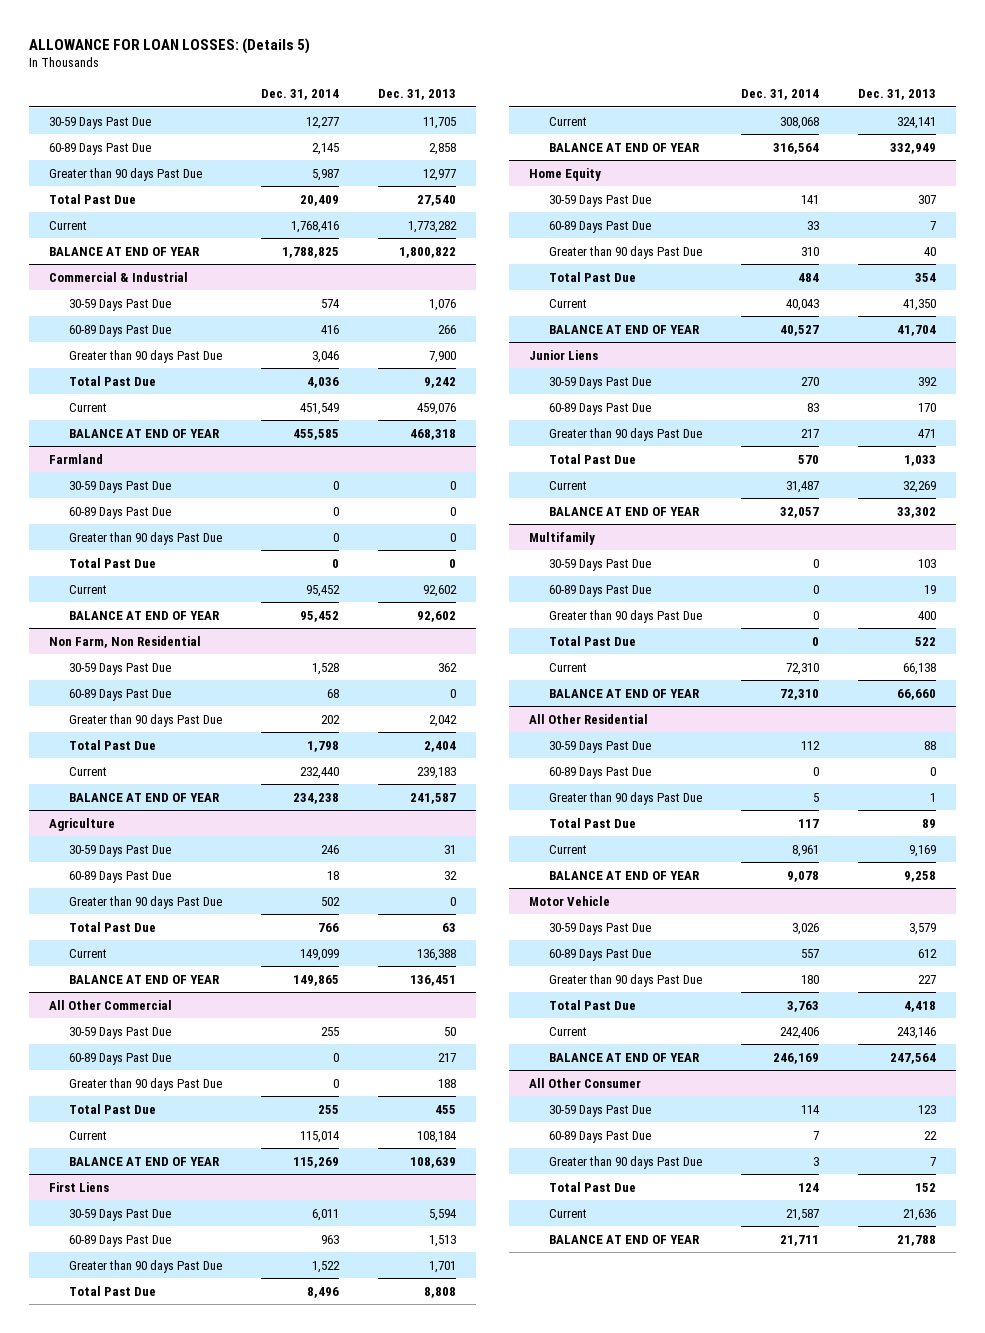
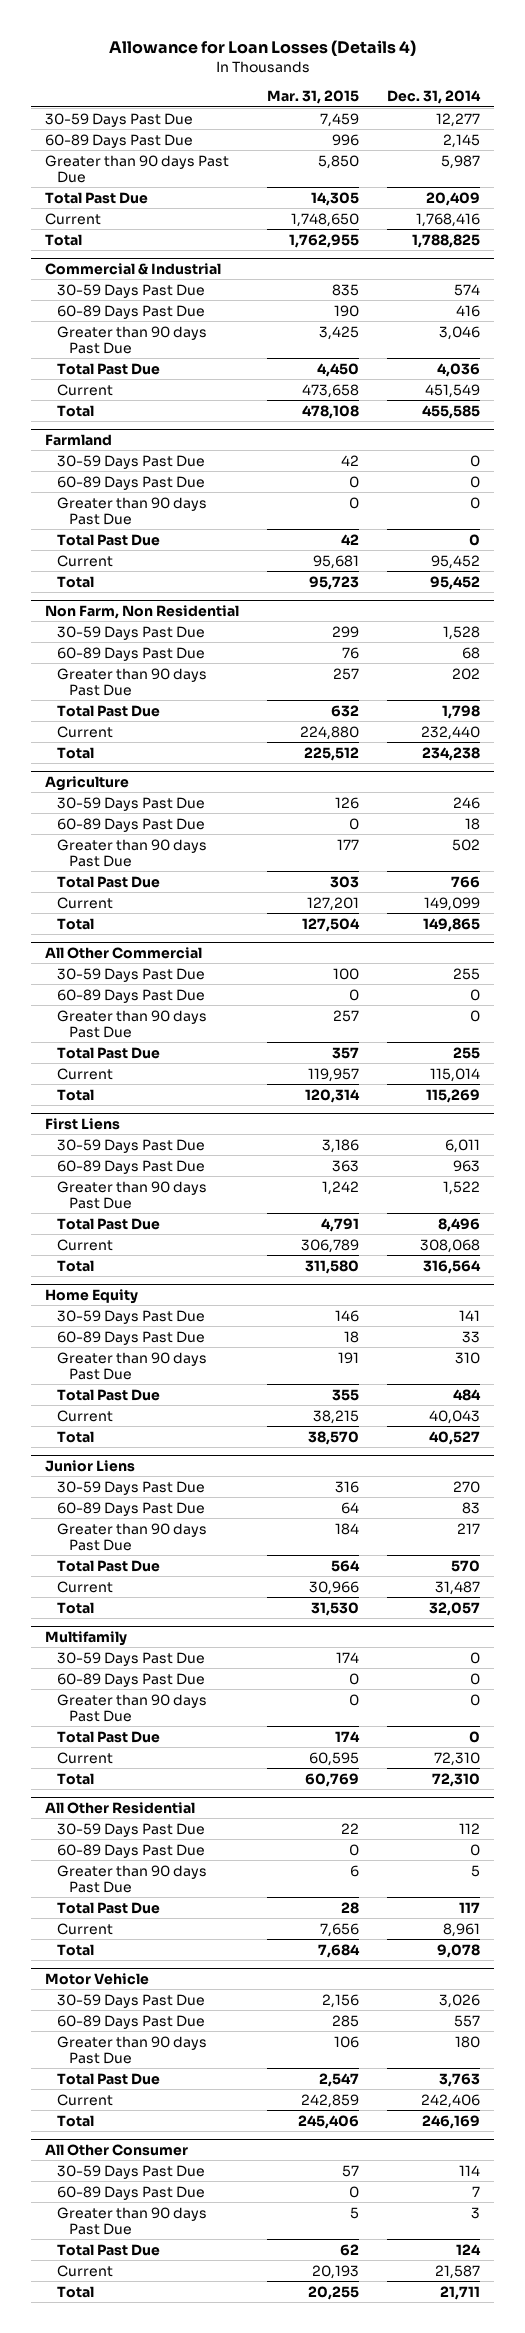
[28,37,310,54] ALLOWANCE FOR LOAN LOSSES: (Details 5) -> [108,39,416,56] Allowance for Loan Losses (Details 4)
[378,89,457,101] Dec. 31, 2013 -> none
none -> [267,90,360,105] Mar. 31, 2015
[48,246,200,256] BALANCE AT END OF YEAR -> [45,233,83,246] Total
[68,428,220,438] BALANCE AT END OF YEAR -> [57,404,95,417] Total
[68,610,220,620] BALANCE AT END OF YEAR -> [57,575,95,588] Total
[68,792,220,802] BALANCE AT END OF YEAR -> [57,746,95,759] Total
[68,974,220,984] BALANCE AT END OF YEAR -> [57,917,95,930] Total
[68,1156,220,1166] BALANCE AT END OF YEAR -> [57,1088,95,1101] Total
[548,142,700,152] BALANCE AT END OF YEAR -> [57,1259,95,1272] Total
[548,324,700,334] BALANCE AT END OF YEAR -> [57,1430,95,1443] Total
[548,506,700,516] BALANCE AT END OF YEAR -> [57,1601,95,1614] Total
[548,688,700,698] BALANCE AT END OF YEAR -> [57,1772,95,1785] Total
[548,870,700,880] BALANCE AT END OF YEAR -> [57,1943,95,1956] Total
[548,1052,700,1062] BALANCE AT END OF YEAR -> [57,2114,95,2127] Total
[548,1234,700,1244] BALANCE AT END OF YEAR -> [57,2285,95,2298] Total

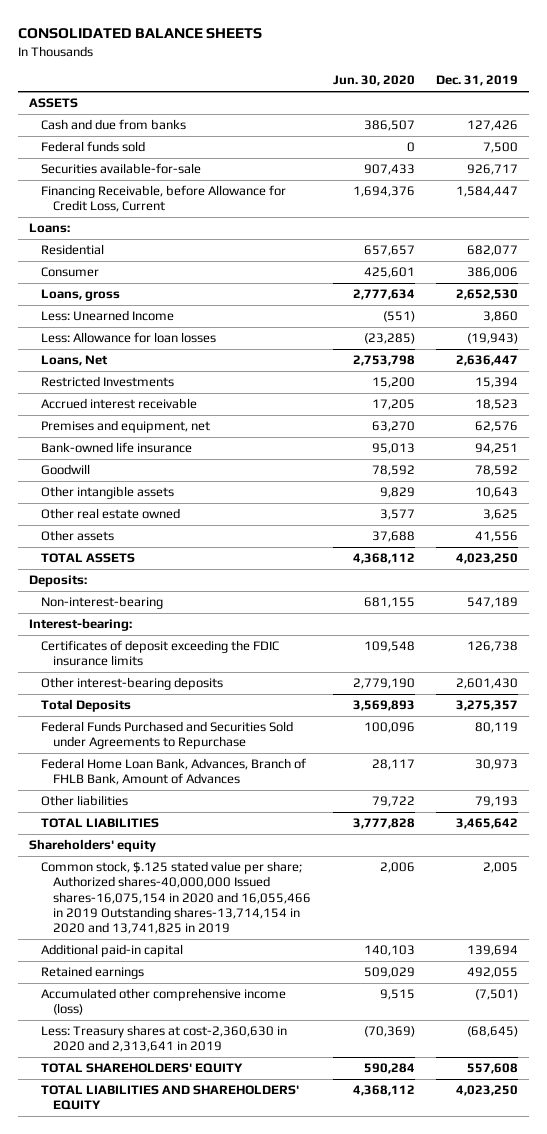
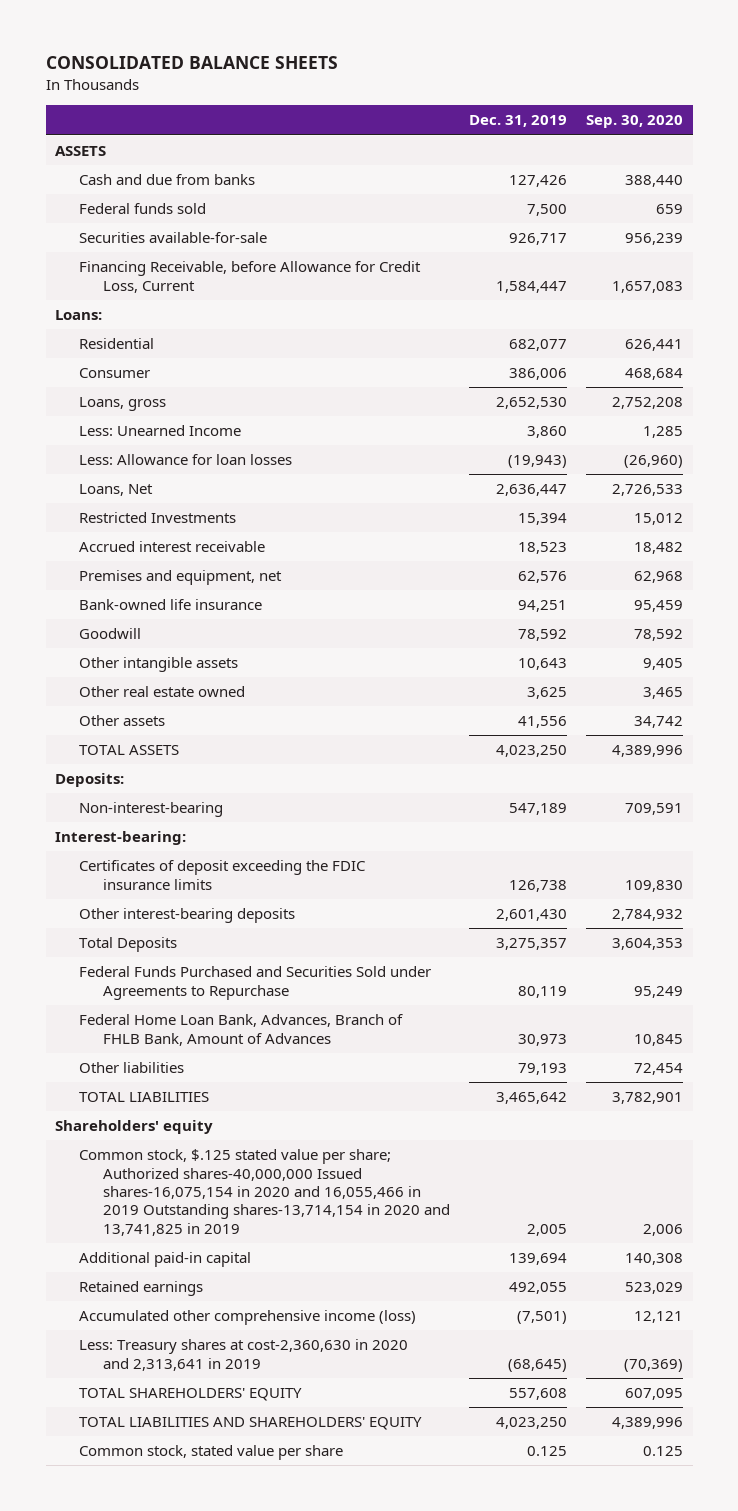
[332,75,415,87] Jun. 30, 2020 -> none
none -> [585,115,683,129] Sep. 30, 2020
none -> [78,1445,343,1461] Common stock, stated value per share

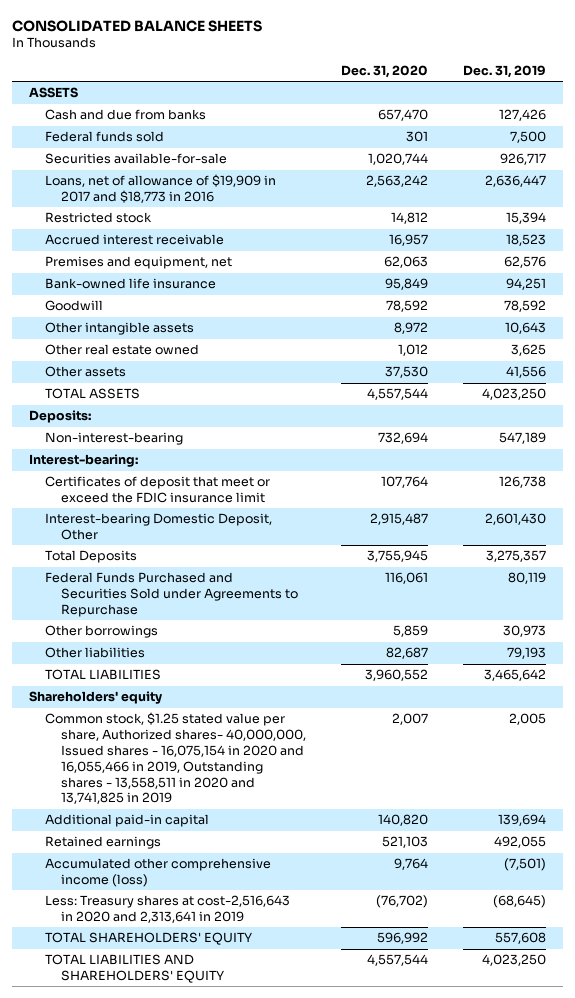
[585,115,683,129] Sep. 30, 2020 -> none
none -> [340,64,428,78] Dec. 31, 2020
[78,261,421,293] Financing Receivable, before Allowance for Credit Loss, Current -> none
[55,310,103,321] Loans: -> none
[78,338,154,350] Residential -> none
[78,368,150,379] Consumer -> none
[78,397,166,412] Loans, gross -> none
[78,425,241,437] Less: Unearned Income -> none
[78,454,292,466] Less: Allowance for loan losses -> none
[78,484,153,497] Loans, Net -> [45,174,277,204] Loans, net of allowance of $19,909 in 2017 and $18,773 in 2016
[78,512,236,524] Restricted Investments -> [45,212,153,224] Restricted stock
[78,860,366,890] Certificates of deposit exceeding the FDIC insurance limits -> [45,476,271,504] Certificates of deposit that meet or exceed the FDIC insurance limit
[78,908,295,924] Other interest-bearing deposits -> [45,513,273,541] Interest-bearing Domestic Deposit, Other
[78,1014,403,1046] Federal Home Loan Bank, Advances, Branch of FHLB Bank, Amount of Advances -> [45,625,159,639] Other borrowings
[78,1149,450,1236] Common stock, $.125 stated value per share; Authorized shares-40,000,000 Issued shares-16,075,154 in 2020 and 16,055,466 in 2019 Outstanding shares-13,714,154 in 2020 and 13,741,825 in 2019 -> [45,712,307,805] Common stock, $1.25 stated value per share, Authorized shares- 40,000,000, Issued shares - 16,075,154 in 2020 and 16,055,466 in 2019, Outstanding shares - 13,558,511 in 2020 and 13,741,825 in 2019
[78,1339,408,1371] Less: Treasury shares at cost-2,360,630 in 2020 and 2,313,641 in 2019 -> [45,895,291,924] Less: Treasury shares at cost-2,516,643 in 2020 and 2,313,641 in 2019
[78,1445,343,1461] Common stock, stated value per share -> none

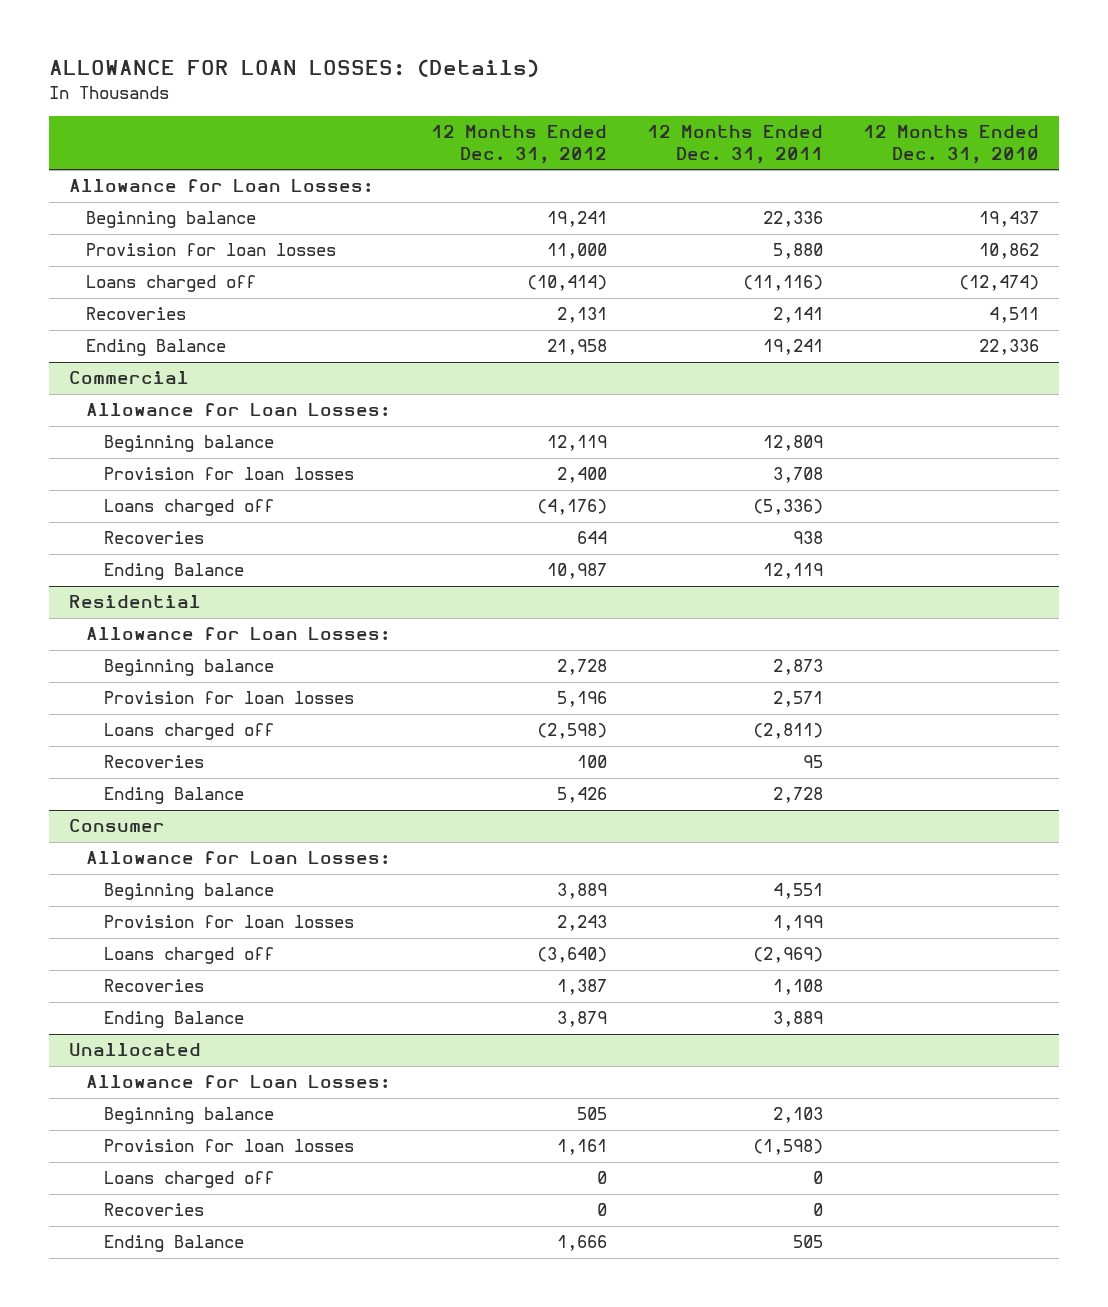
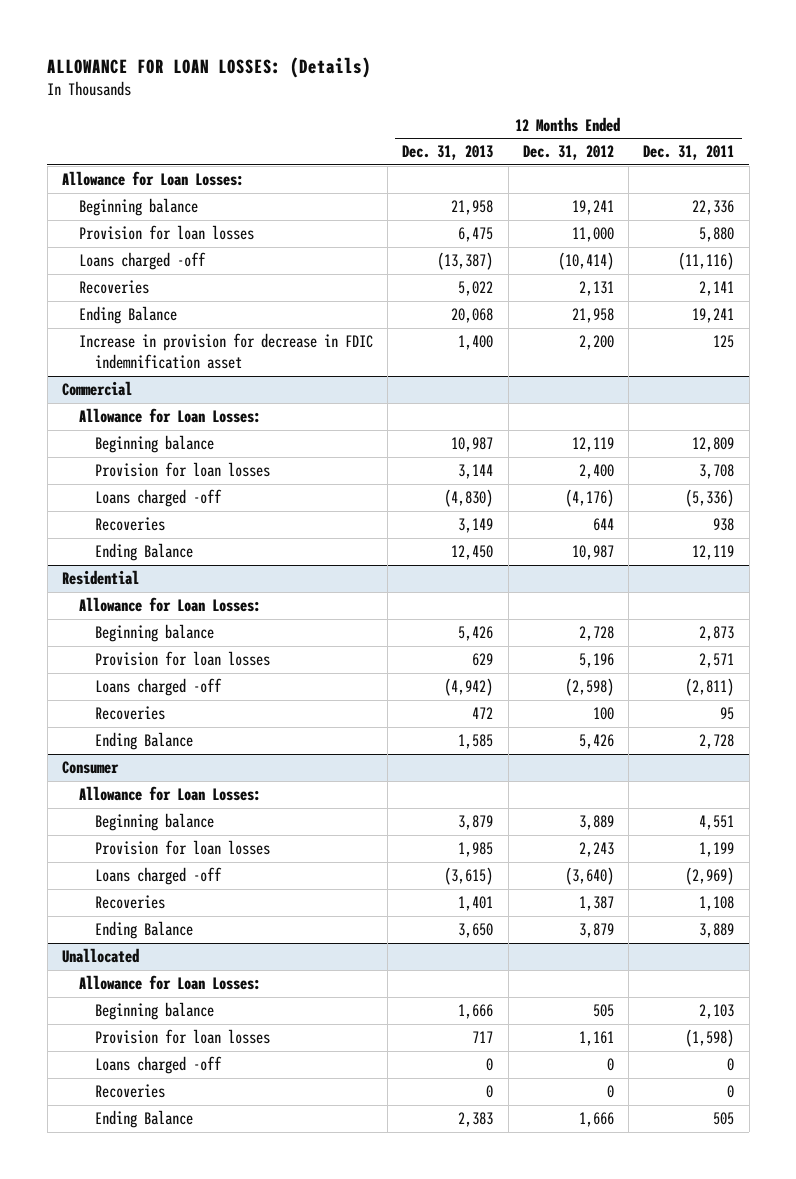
[863,125,1040,164] 12 Months Ended Dec. 31, 2010 -> none
none -> [402,145,494,161] Dec. 31, 2013
[86,275,257,293] Loans charged off -> [78,252,206,271] Loans charged -off
none -> [78,333,373,370] Increase in provision for decrease in FDIC indemnification asset
[103,499,274,517] Loans charged off -> [95,489,223,508] Loans charged -off
[103,723,274,741] Loans charged off -> [95,678,223,697] Loans charged -off
[103,947,274,965] Loans charged off -> [95,867,223,886] Loans charged -off
[103,1171,274,1189] Loans charged off -> [95,1056,223,1075] Loans charged -off

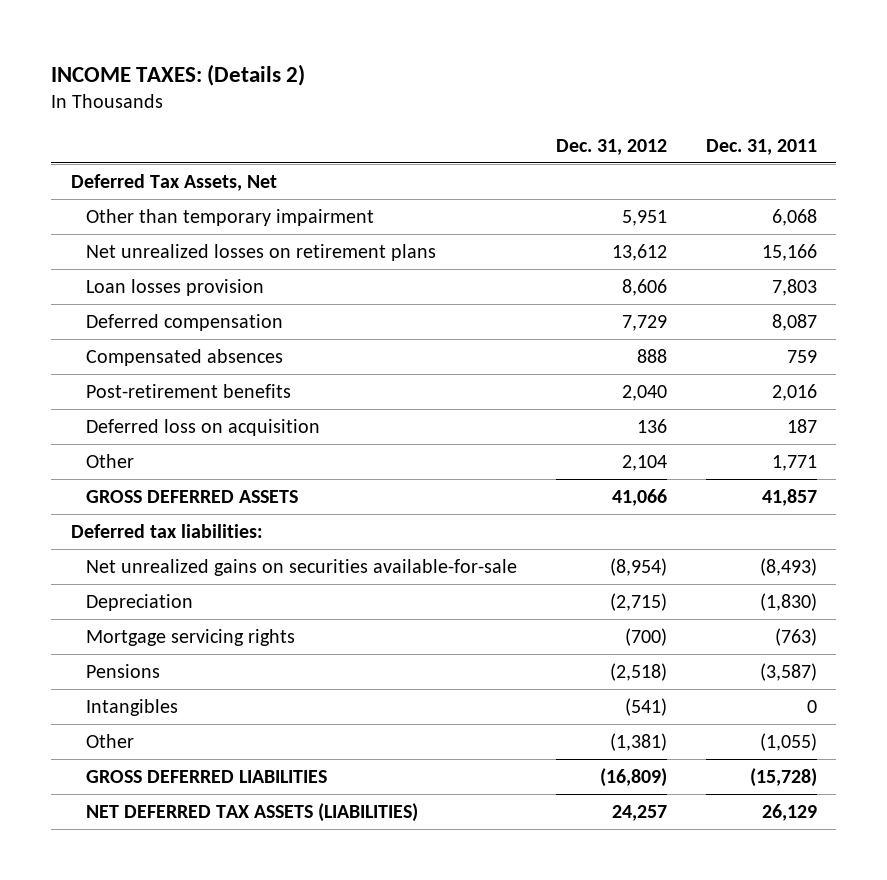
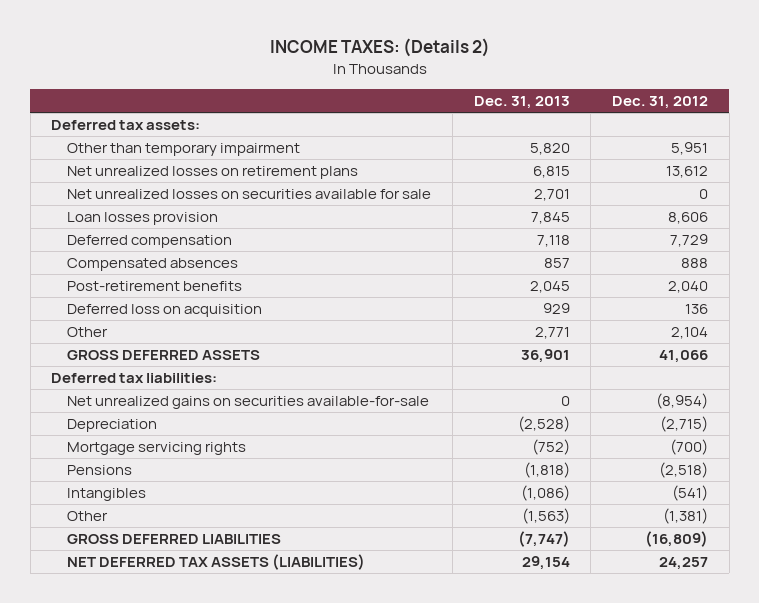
[705,138,817,155] Dec. 31, 2011 -> none
none -> [473,95,570,109] Dec. 31, 2013
[70,173,277,191] Deferred Tax Assets, Net -> [51,120,201,131] Deferred tax assets:
none -> [67,189,432,200] Net unrealized losses on securities available for sale

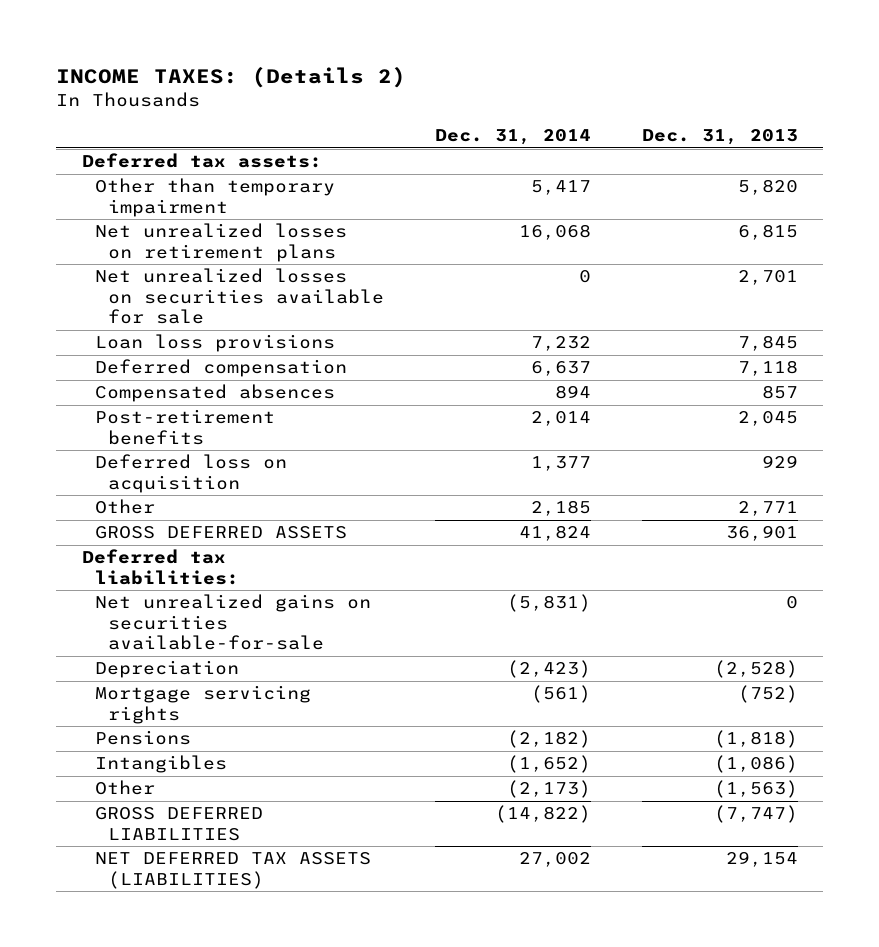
[612,95,709,109] Dec. 31, 2012 -> none
none -> [435,128,592,145] Dec. 31, 2014
[67,212,219,226] Loan losses provision -> [94,334,335,353] Loan loss provisions

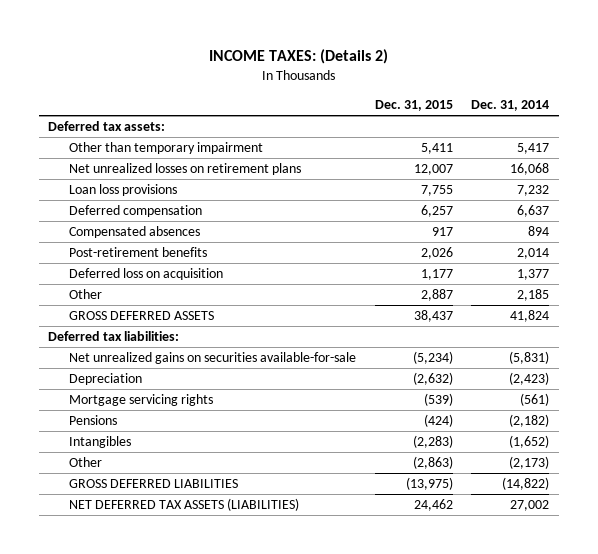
[641,128,798,145] Dec. 31, 2013 -> none
none -> [374,100,453,112] Dec. 31, 2015
[94,268,385,324] Net unrealized losses on securities available for sale -> none

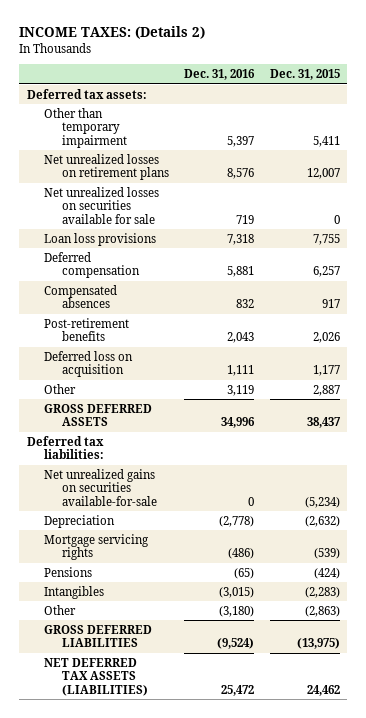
[471,100,550,112] Dec. 31, 2014 -> none
none -> [184,69,256,81] Dec. 31, 2016
none -> [44,186,160,224] Net unrealized losses on securities available for sale

